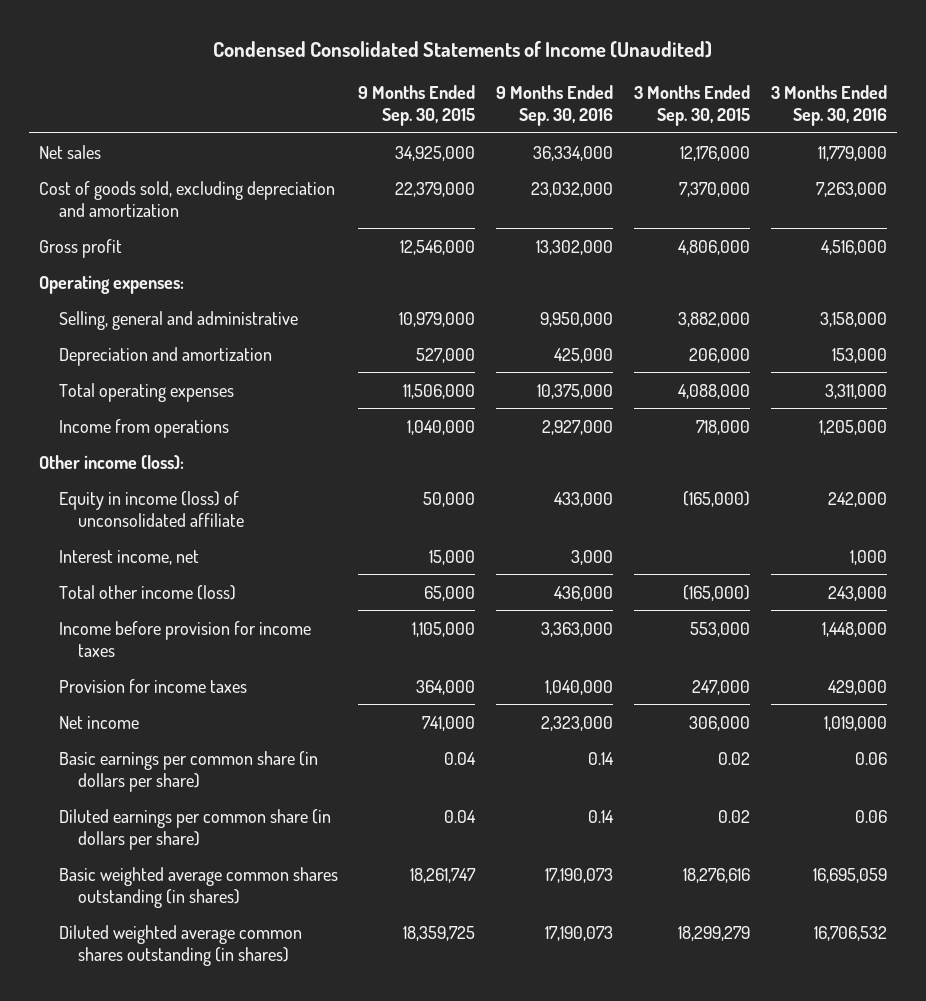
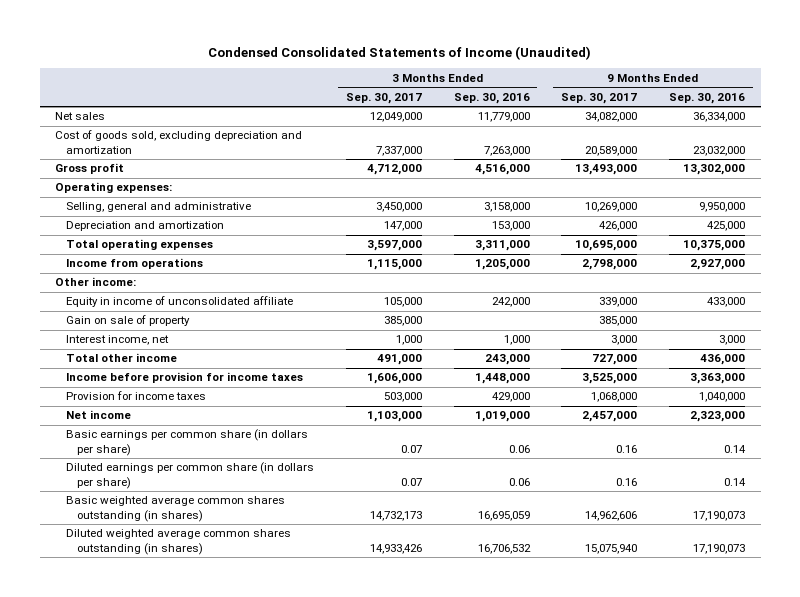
[358,85,476,127] 9 Months Ended Sep. 30, 2015 -> none
[633,85,750,127] 3 Months Ended Sep. 30, 2015 -> none
none -> [345,92,422,104] Sep. 30, 2017
none -> [561,92,638,104] Sep. 30, 2017
[39,454,185,470] Other income (loss): -> [55,277,137,287] Other income:
[58,490,244,527] Equity in income (loss) of unconsolidated affiliate -> [66,296,294,308] Equity in income of unconsolidated affiliate
none -> [66,315,191,327] Gain on sale of property
[58,584,236,600] Total other income (loss) -> [66,353,178,363] Total other income

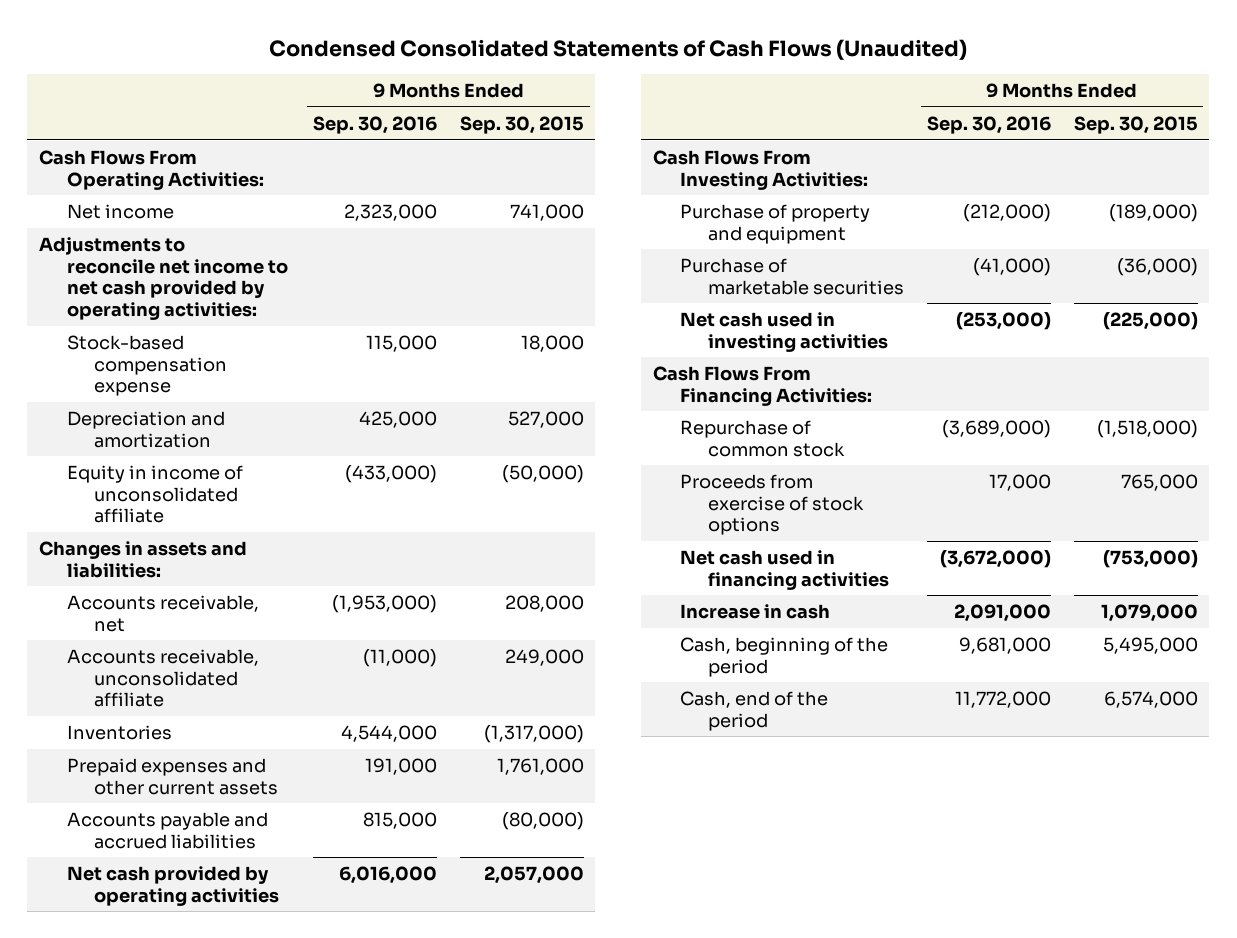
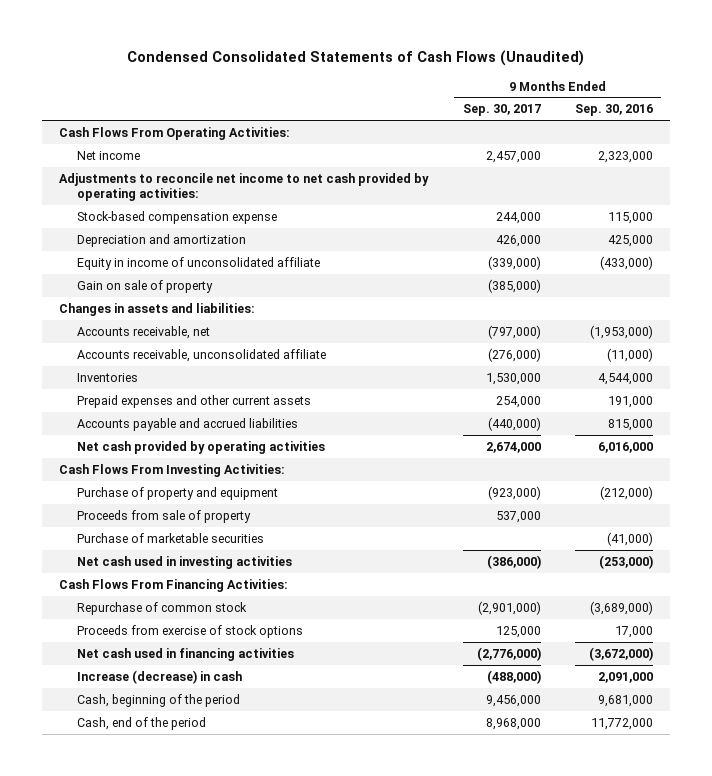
[459,115,584,134] Sep. 30, 2015 -> none
none -> [462,104,541,117] Sep. 30, 2017
none -> [76,279,213,293] Gain on sale of property
none -> [76,509,251,523] Proceeds from sale of property
[680,604,831,620] Increase in cash -> [76,669,242,684] Increase (decrease) in cash

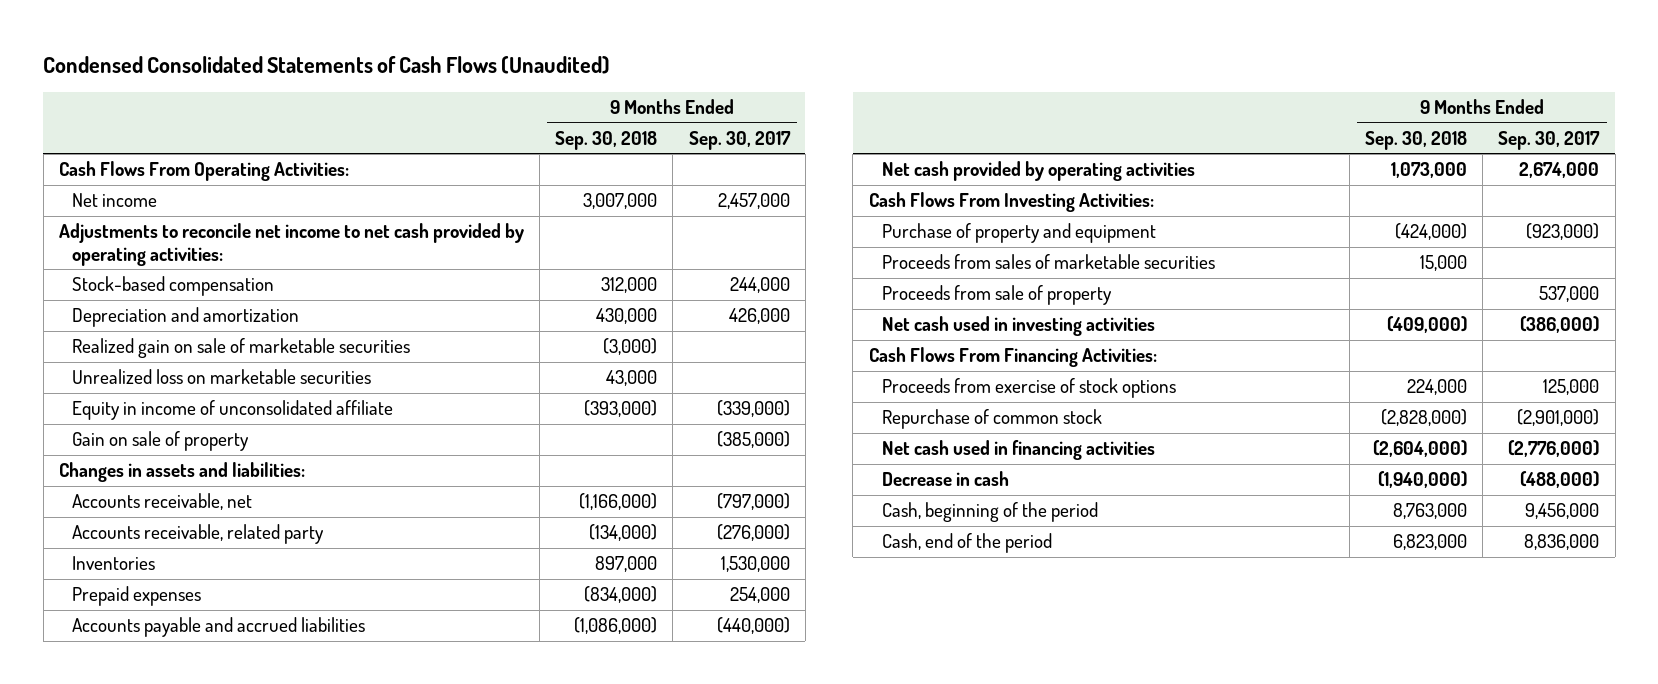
[574,104,653,117] Sep. 30, 2016 -> none
none -> [555,130,658,150] Sep. 30, 2018
[76,210,277,224] Stock-based compensation expense -> [72,276,275,297] Stock-based compensation
none -> [72,338,411,359] Realized gain on sale of marketable securities
none -> [72,369,372,385] Unrealized loss on marketable securities
[76,348,326,362] Accounts receivable, unconsolidated affiliate -> [72,524,325,545] Accounts receivable, related party
[76,394,311,408] Prepaid expenses and other current assets -> [72,586,202,607] Prepaid expenses
none -> [882,254,1216,270] Proceeds from sales of marketable securities
[76,532,264,543] Purchase of marketable securities -> none
[76,601,247,615] Repurchase of common stock -> [882,409,1103,430] Repurchase of common stock
[76,669,242,684] Increase (decrease) in cash -> [882,471,1010,487] Decrease in cash
[485,717,541,730] 8,968,000 -> [1524,534,1600,551] 8,836,000

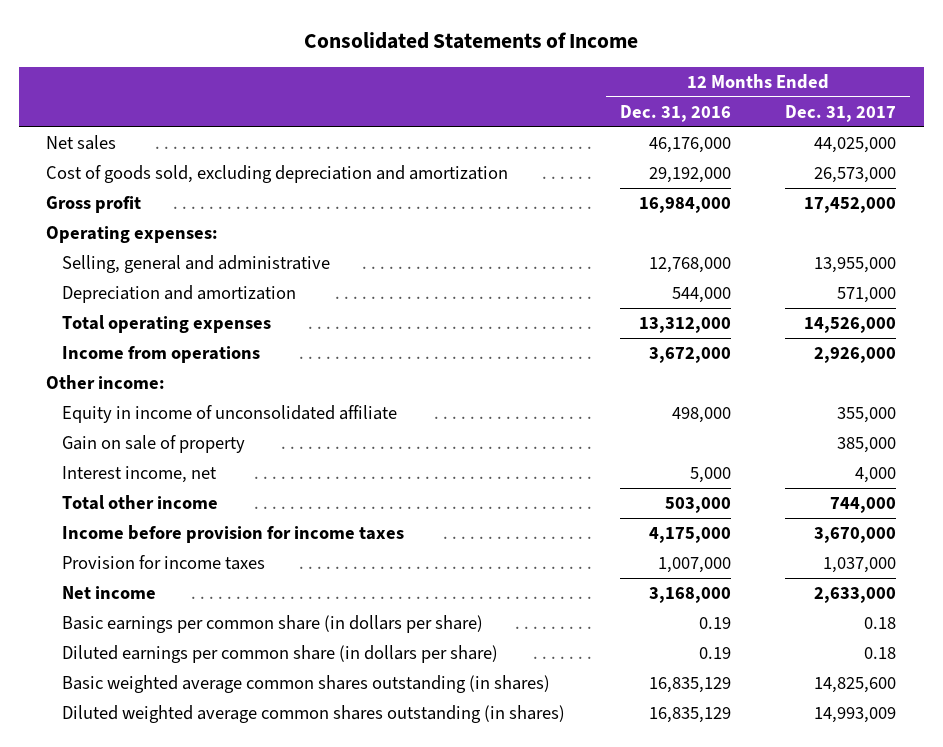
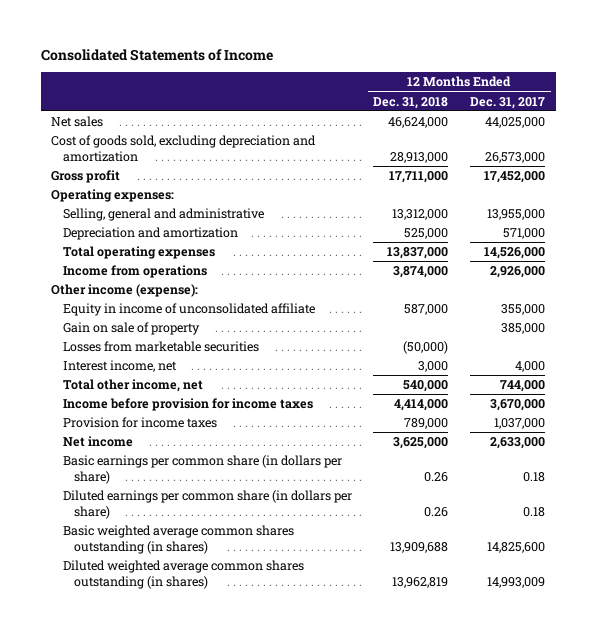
[619,104,731,122] Dec. 31, 2016 -> none
none -> [373,96,449,109] Dec. 31, 2018
[46,375,166,390] Other income: -> [51,284,199,298] Other income (expense):
none -> [62,341,259,353] Losses from marketable securities
[61,495,218,511] Total other income -> [62,379,203,393] Total other income, net

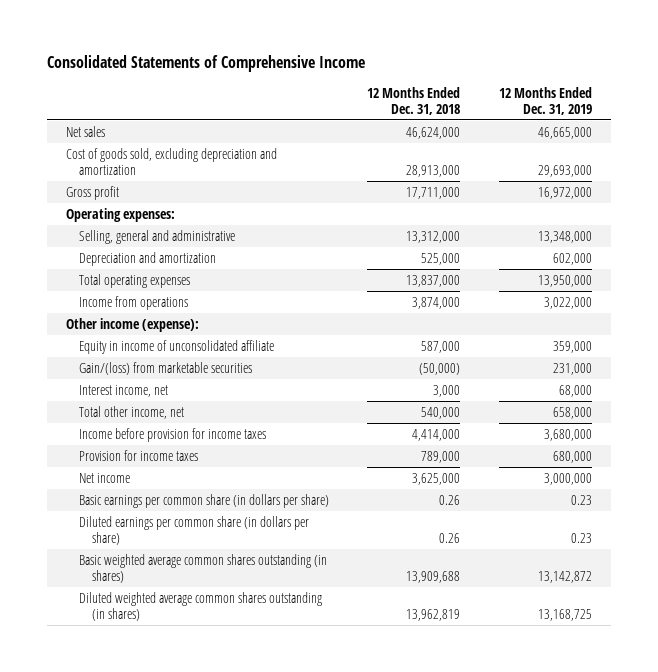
[40,48,273,61] Consolidated Statements of Income -> [47,55,366,73] Consolidated Statements of Comprehensive Income
[470,96,546,109] Dec. 31, 2017 -> none
none -> [498,86,592,115] 12 Months Ended Dec. 31, 2019
[62,322,200,336] Gain on sale of property -> none
[62,341,259,353] Losses from marketable securities -> [78,361,252,375] Gain/(loss) from marketable securities

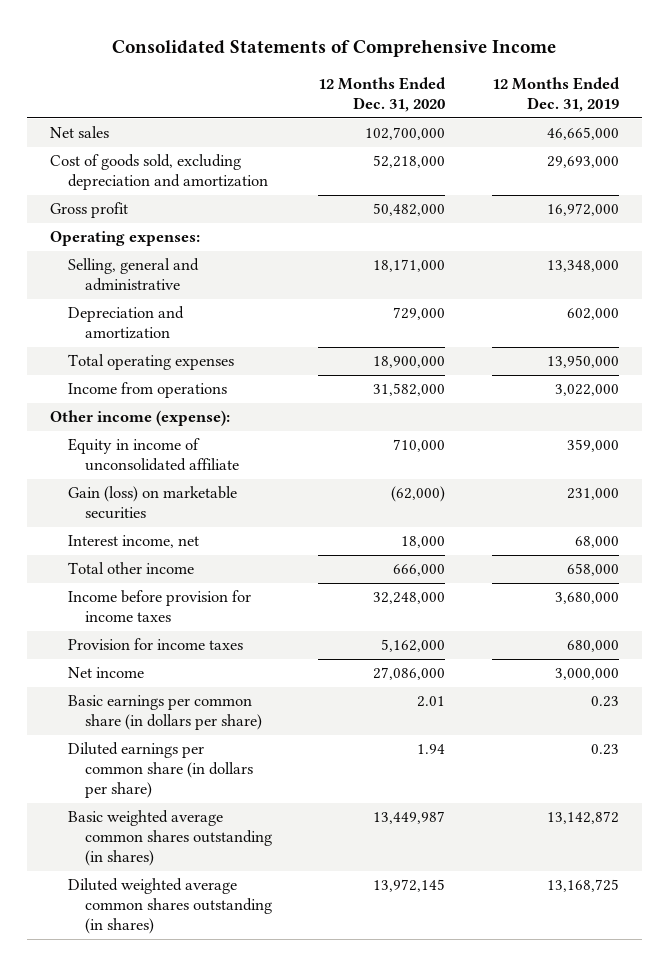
[367,86,461,115] 12 Months Ended Dec. 31, 2018 -> none
none -> [318,77,447,112] 12 Months Ended Dec. 31, 2020
[78,361,252,375] Gain/(loss) from marketable securities -> [67,486,237,520] Gain (loss) on marketable securities
[78,405,184,419] Total other income, net -> [67,562,194,575] Total other income

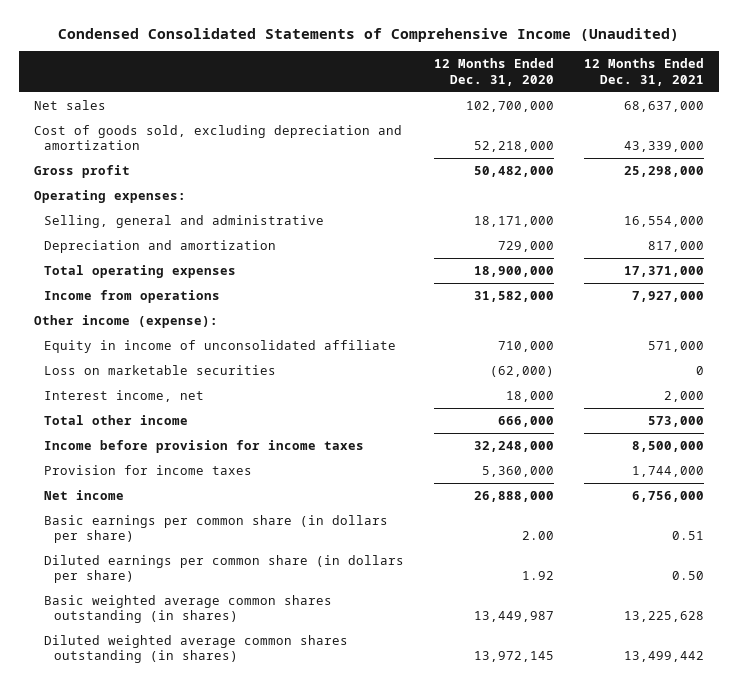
[112,39,557,57] Consolidated Statements of Comprehensive Income -> [57,27,679,42] Condensed Consolidated Statements of Comprehensive Income (Unaudited)
[491,77,620,112] 12 Months Ended Dec. 31, 2019 -> none
none -> [583,58,704,86] 12 Months Ended Dec. 31, 2021
[67,486,237,520] Gain (loss) on marketable securities -> [44,364,277,375] Loss on marketable securities
[381,639,446,653] 5,162,000 -> [481,465,554,477] 5,360,000
[373,667,446,681] 27,086,000 -> [473,490,554,502] 26,888,000
[417,696,446,708] 2.01 -> [521,531,554,541] 2.00
[417,744,446,755] 1.94 -> [521,571,554,581] 1.92

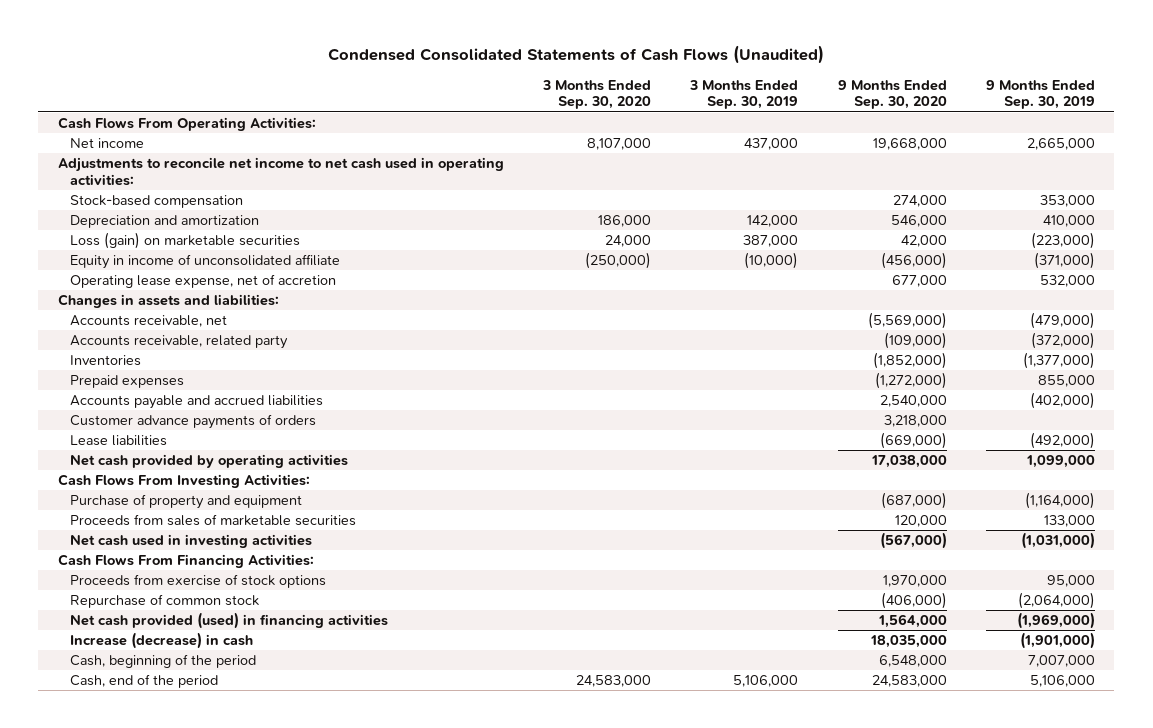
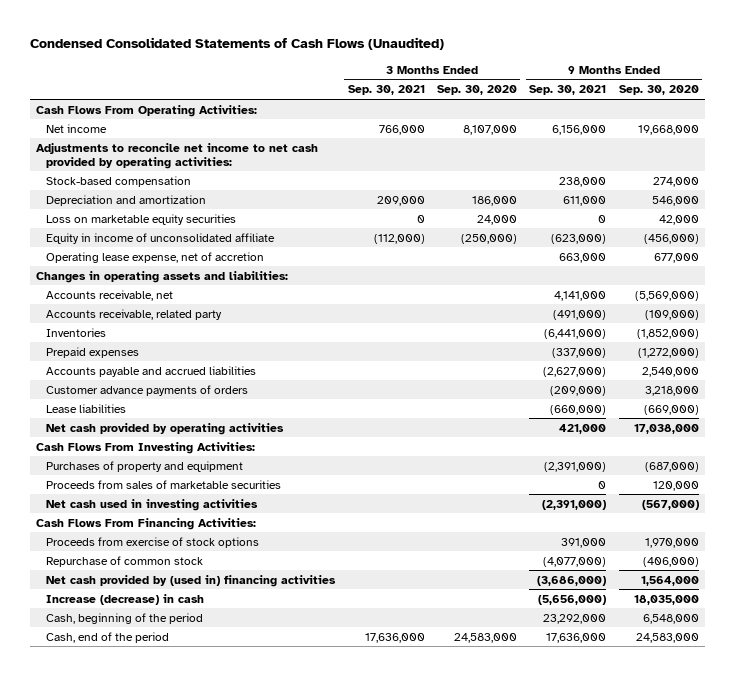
[689,79,799,110] 3 Months Ended Sep. 30, 2019 -> none
[985,79,1095,110] 9 Months Ended Sep. 30, 2019 -> none
none -> [347,85,425,96] Sep. 30, 2021
none -> [529,85,607,96] Sep. 30, 2021
[57,157,504,186] Adjustments to reconcile net income to net cash used in operating activities: -> [35,142,318,169] Adjustments to reconcile net income to net cash provided by operating activities:
[69,232,300,250] Loss (gain) on marketable securities -> [46,213,237,225] Loss on marketable equity securities
[57,294,279,309] Changes in assets and liabilities: -> [35,270,288,283] Changes in operating assets and liabilities:
[69,494,302,510] Purchase of property and equipment -> [46,460,244,472] Purchases of property and equipment
[69,612,388,630] Net cash provided (used) in financing activities -> [46,574,337,587] Net cash provided by (used in) financing activities

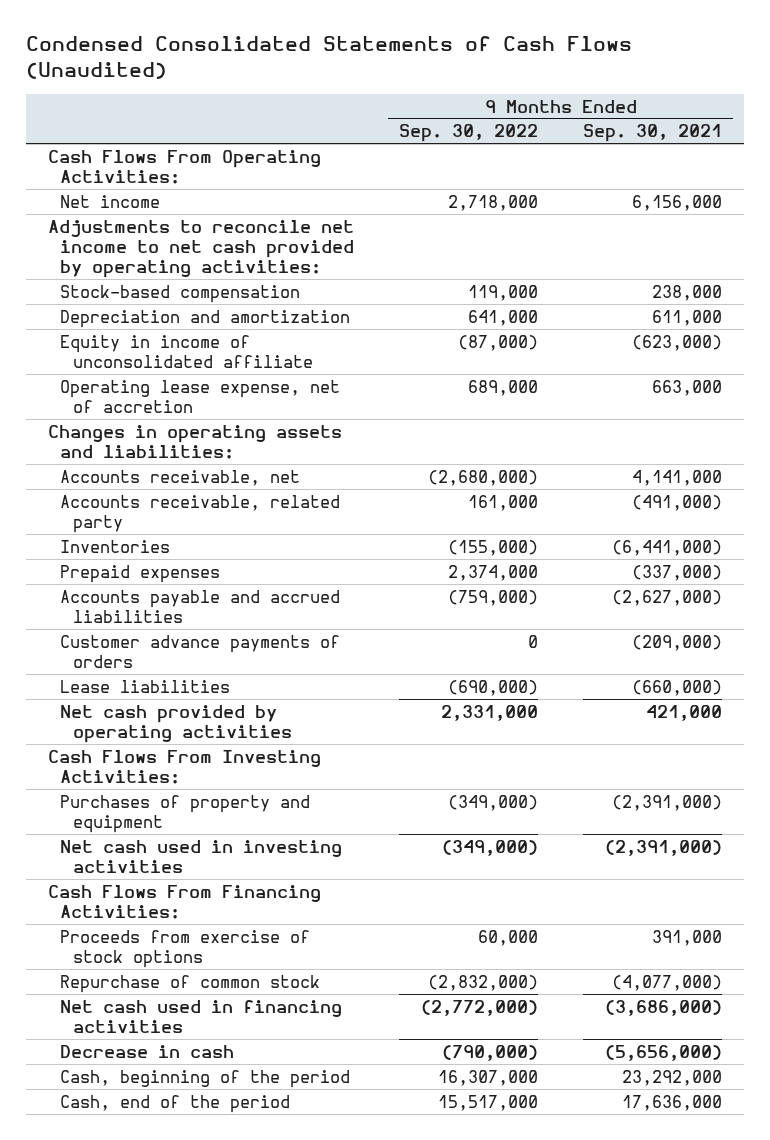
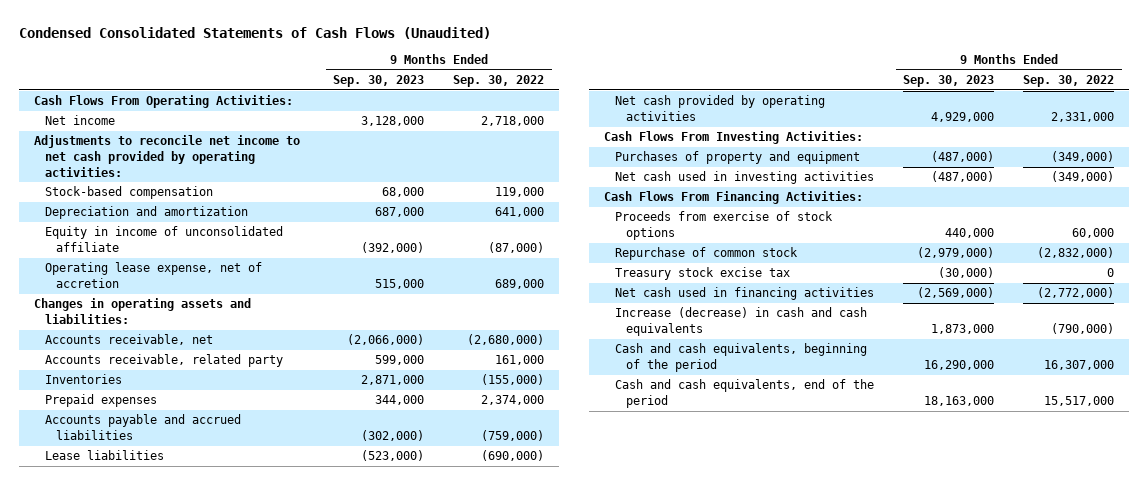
[582,124,722,143] Sep. 30, 2021 -> none
none -> [332,75,424,88] Sep. 30, 2023
[60,634,341,668] Customer advance payments of orders -> none
none -> [614,267,790,281] Treasury stock excise tax
[60,1044,235,1058] Decrease in cash -> [614,307,867,336] Increase (decrease) in cash and cash equivalents
[60,1069,351,1088] Cash, beginning of the period -> [614,343,867,372] Cash and cash equivalents, beginning of the period
[60,1094,291,1113] Cash, end of the period -> [614,379,874,408] Cash and cash equivalents, end of the period

